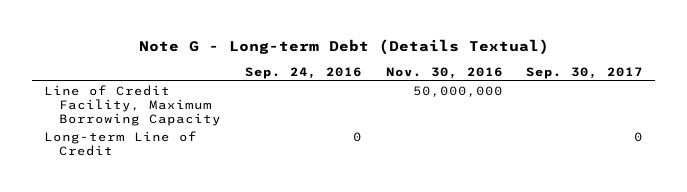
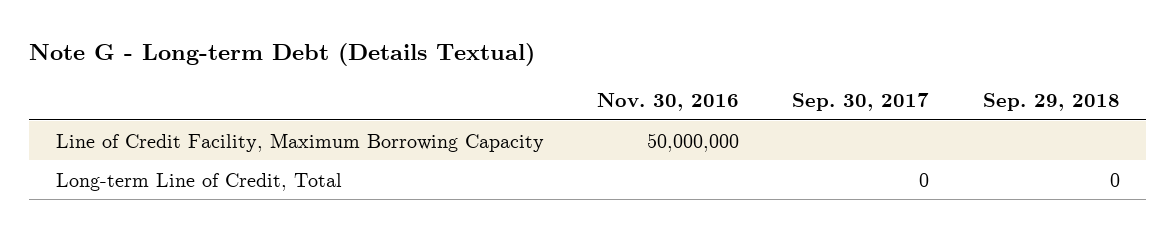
[244,66,362,79] Sep. 24, 2016 -> none
none -> [982,93,1120,112] Sep. 29, 2018
[44,131,198,157] Long-term Line of Credit -> [55,172,342,191] Long-term Line of Credit, Total

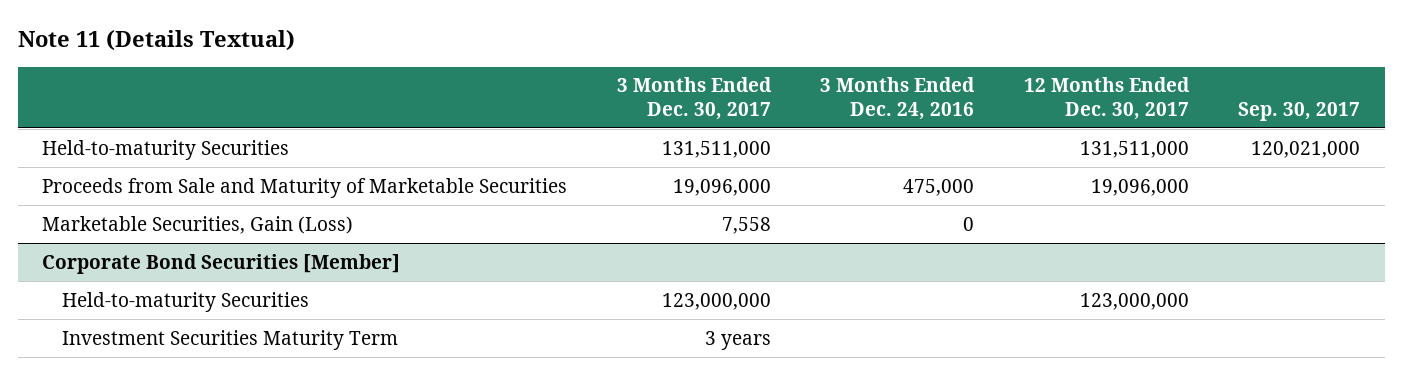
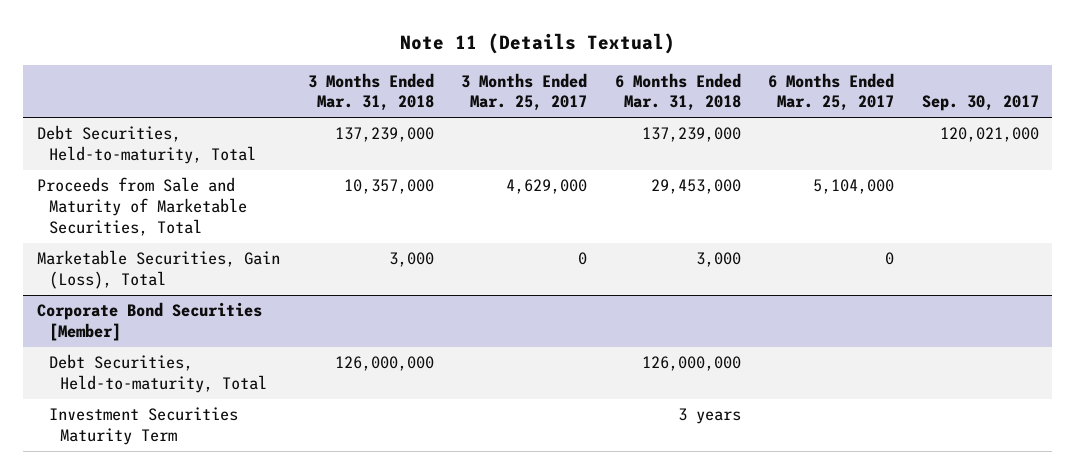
[616,77,772,121] 3 Months Ended Dec. 30, 2017 -> none
[820,77,976,121] 3 Months Ended Dec. 24, 2016 -> none
[1023,77,1190,121] 12 Months Ended Dec. 30, 2017 -> none
none -> [307,72,434,112] 3 Months Ended Mar. 31, 2018
none -> [461,72,588,112] 3 Months Ended Mar. 25, 2017
none -> [614,72,741,112] 6 Months Ended Mar. 31, 2018
none -> [768,72,895,112] 6 Months Ended Mar. 25, 2017
[42,139,290,160] Held-to-maturity Securities -> [37,125,256,165] Debt Securities, Held-to-maturity, Total
[42,177,568,198] Proceeds from Sale and Maturity of Marketable Securities -> [37,177,247,237] Proceeds from Sale and Maturity of Marketable Securities, Total
[42,215,354,234] Marketable Securities, Gain (Loss) -> [37,250,281,290] Marketable Securities, Gain (Loss), Total
[61,291,309,312] Held-to-maturity Securities -> [48,354,268,394] Debt Securities, Held-to-maturity, Total

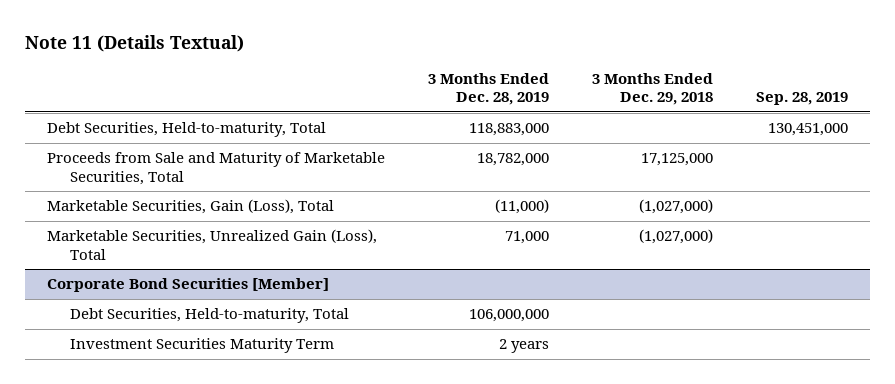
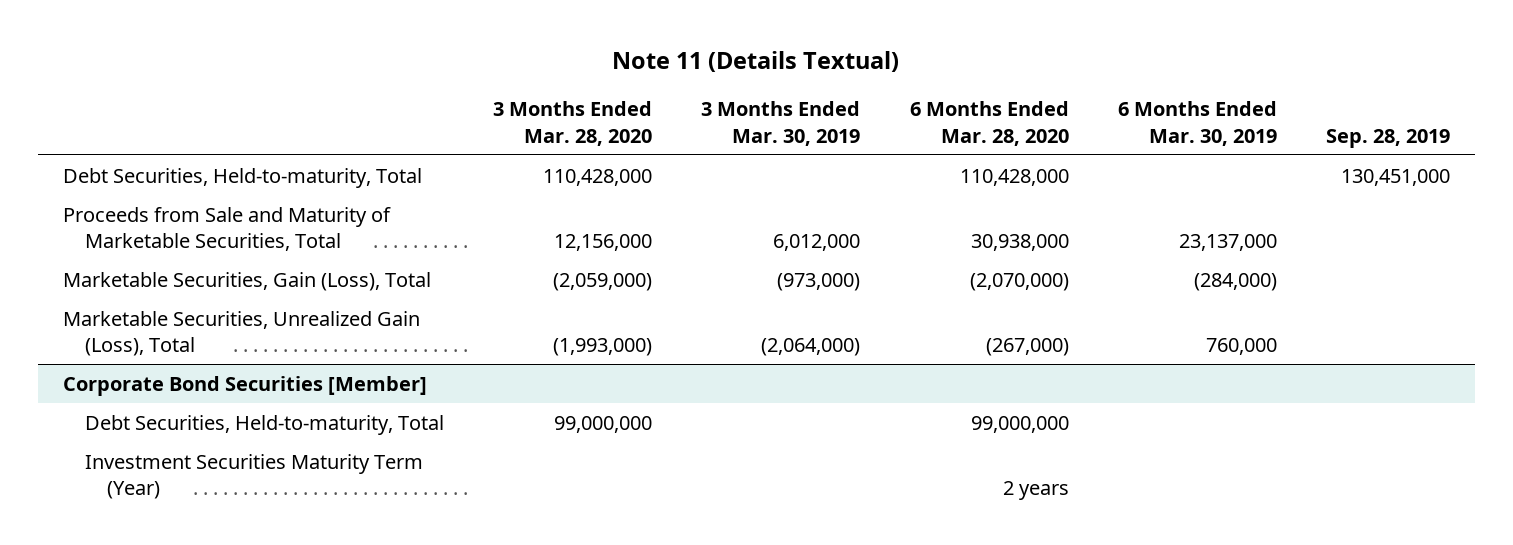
[427,73,549,106] 3 Months Ended Dec. 28, 2019 -> none
[591,73,713,106] 3 Months Ended Dec. 29, 2018 -> none
none -> [492,101,652,146] 3 Months Ended Mar. 28, 2020
none -> [701,101,861,146] 3 Months Ended Mar. 30, 2019
none -> [909,101,1069,146] 6 Months Ended Mar. 28, 2020
none -> [1117,101,1277,146] 6 Months Ended Mar. 30, 2019
[70,338,335,354] Investment Securities Maturity Term -> [84,453,423,500] Investment Securities Maturity Term (Year)

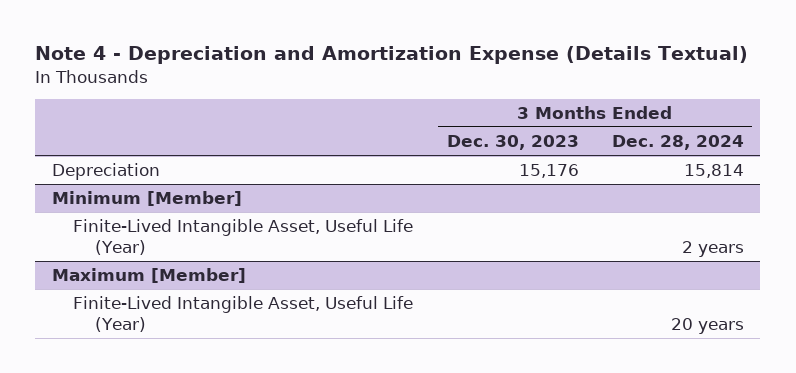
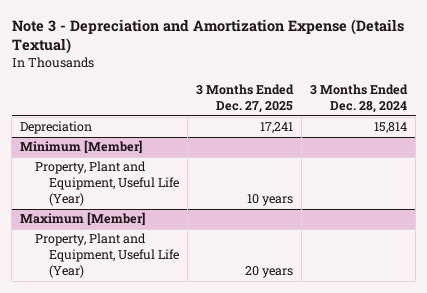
[35,46,749,65] Note 4 - Depreciation and Amortization Expense (Details Textual) -> [11,18,404,55] Note 3 - Depreciation and Amortization Expense (Details Textual)
[446,134,579,150] Dec. 30, 2023 -> none
none -> [196,84,295,114] 3 Months Ended Dec. 27, 2025
[73,219,414,255] Finite-Lived Intangible Asset, Useful Life (Year) -> none
none -> [34,161,180,207] Property, Plant and Equipment, Useful Life (Year)
[73,296,414,332] Finite-Lived Intangible Asset, Useful Life (Year) -> none
none -> [34,233,180,279] Property, Plant and Equipment, Useful Life (Year)

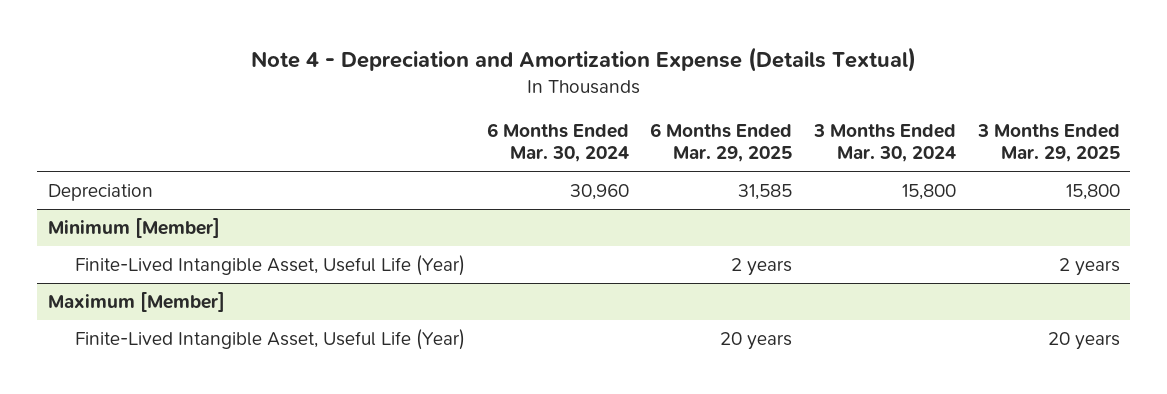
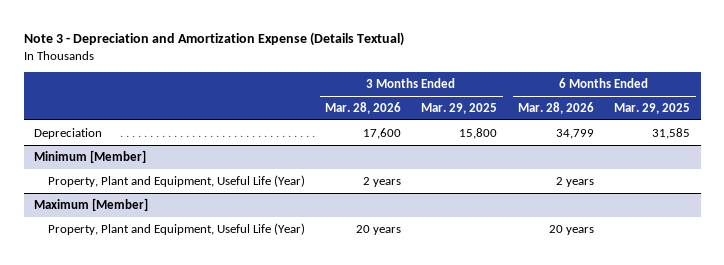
[250,46,916,72] Note 4 - Depreciation and Amortization Expense (Details Textual) -> [23,31,404,46] Note 3 - Depreciation and Amortization Expense (Details Textual)
[486,123,629,163] 6 Months Ended Mar. 30, 2024 -> none
[813,124,957,163] 3 Months Ended Mar. 30, 2024 -> none
none -> [325,102,402,115] Mar. 28, 2026
none -> [517,102,594,115] Mar. 28, 2026
[75,255,466,277] Finite-Lived Intangible Asset, Useful Life (Year) -> none
none -> [47,175,305,188] Property, Plant and Equipment, Useful Life (Year)
[75,329,466,351] Finite-Lived Intangible Asset, Useful Life (Year) -> none
none -> [47,223,305,236] Property, Plant and Equipment, Useful Life (Year)

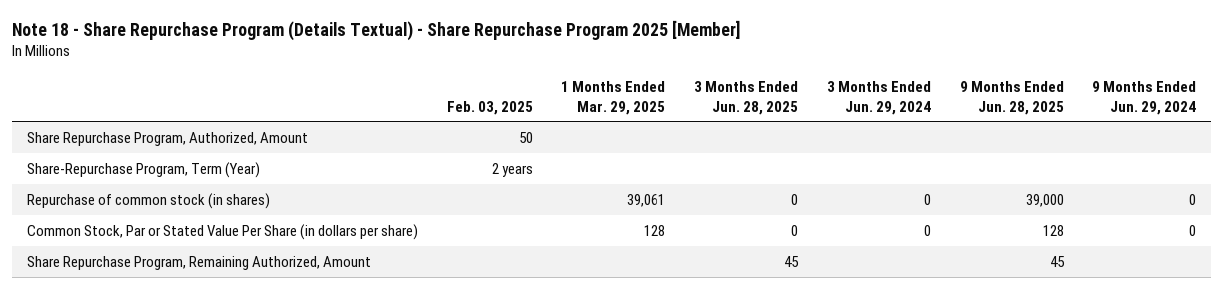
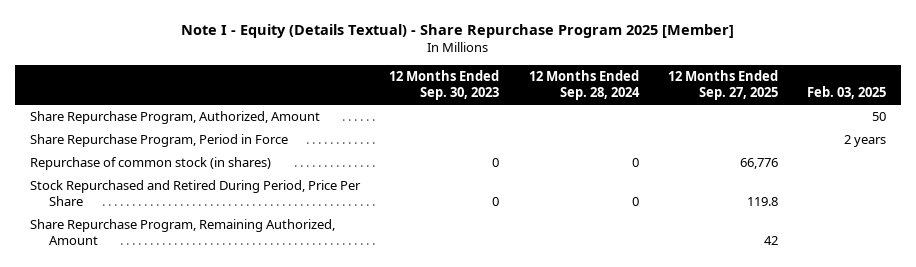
[12,19,741,41] Note 18 - Share Repurchase Program (Details Textual) - Share Repurchase Program 2025 [Member] -> [181,23,735,38] Note I - Equity (Details Textual) - Share Repurchase Program 2025 [Member]
[561,80,666,115] 1 Months Ended Mar. 29, 2025 -> none
[694,80,799,115] 3 Months Ended Jun. 28, 2025 -> none
[826,80,931,115] 3 Months Ended Jun. 29, 2024 -> none
[959,80,1064,115] 9 Months Ended Jun. 28, 2025 -> none
[1092,80,1197,115] 9 Months Ended Jun. 29, 2024 -> none
none -> [389,69,500,101] 12 Months Ended Sep. 30, 2023
none -> [528,69,640,101] 12 Months Ended Sep. 28, 2024
none -> [667,69,778,101] 12 Months Ended Sep. 27, 2025
[26,161,260,178] Share-Repurchase Program, Term (Year) -> [29,134,288,148] Share Repurchase Program, Period in Force
[26,223,418,240] Common Stock, Par or Stated Value Per Share (in dollars per share) -> [29,180,361,207] Stock Repurchased and Retired During Period, Price Per Share

